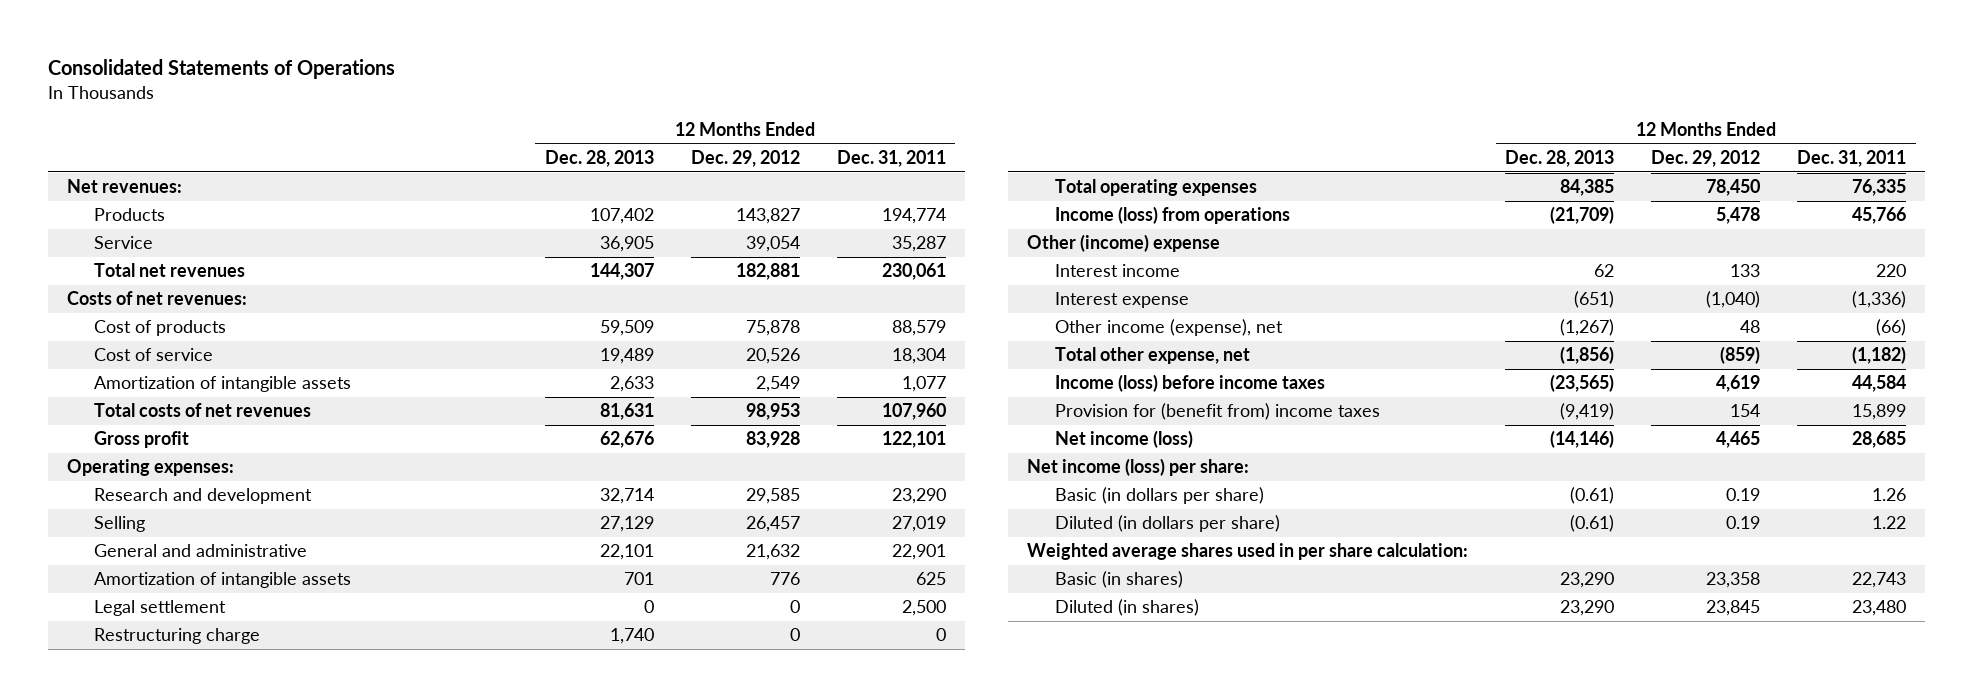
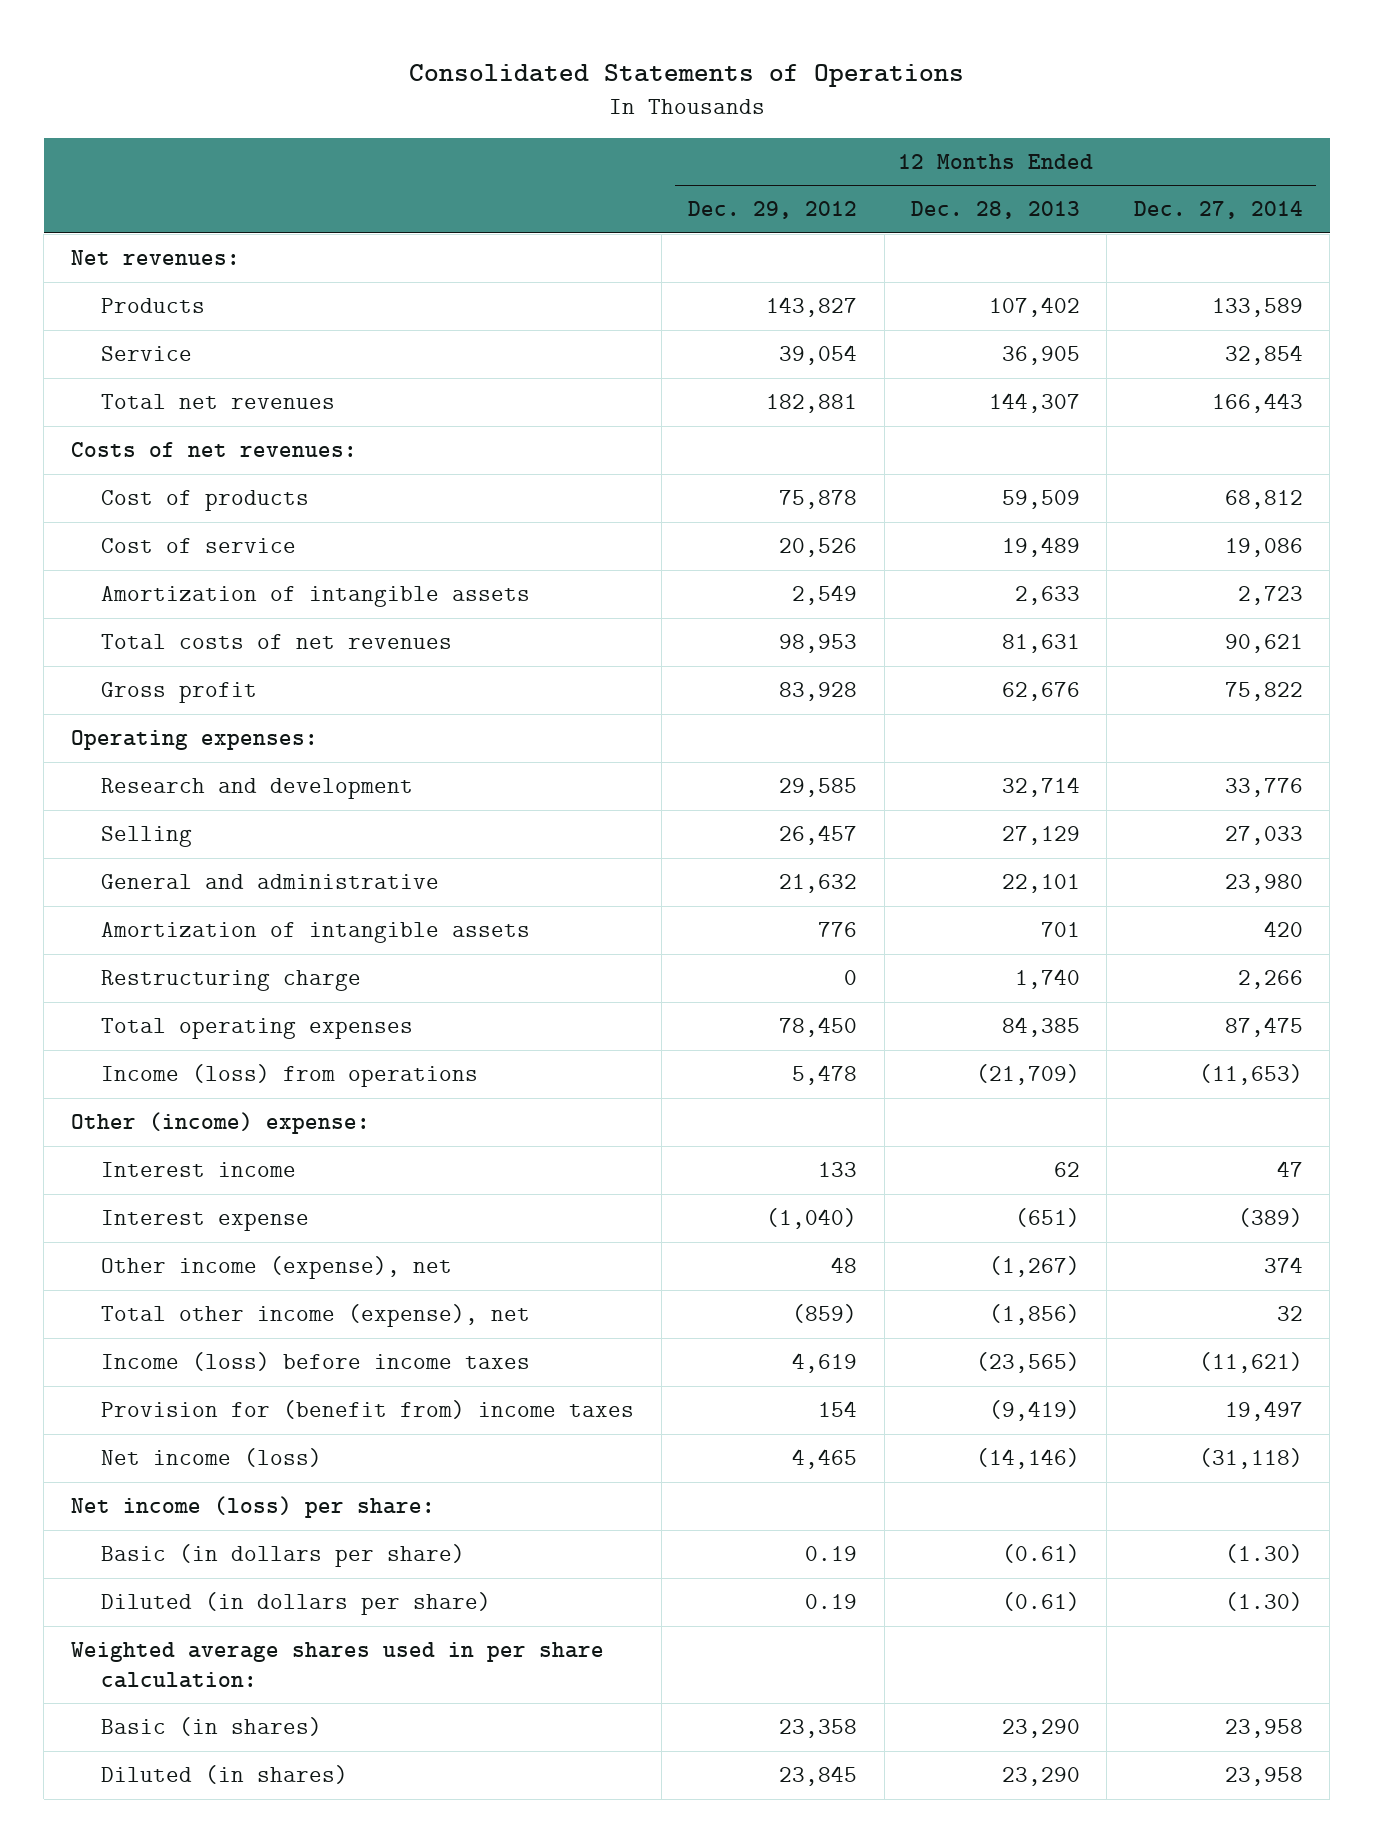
[836,150,946,168] Dec. 31, 2011 -> none
none -> [1133,201,1303,220] Dec. 27, 2014
[94,600,227,617] Legal settlement -> none
[1026,234,1220,253] Other (income) expense -> [70,1112,370,1135] Other (income) expense:
[1054,347,1250,365] Total other expense, net -> [101,1304,531,1328] Total other income (expense), net

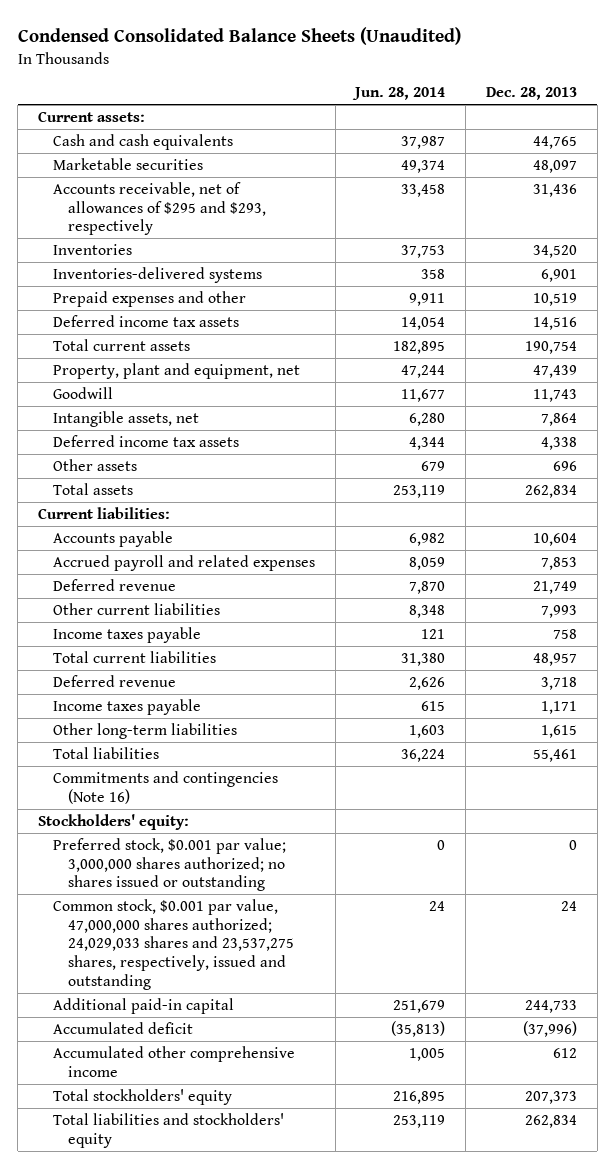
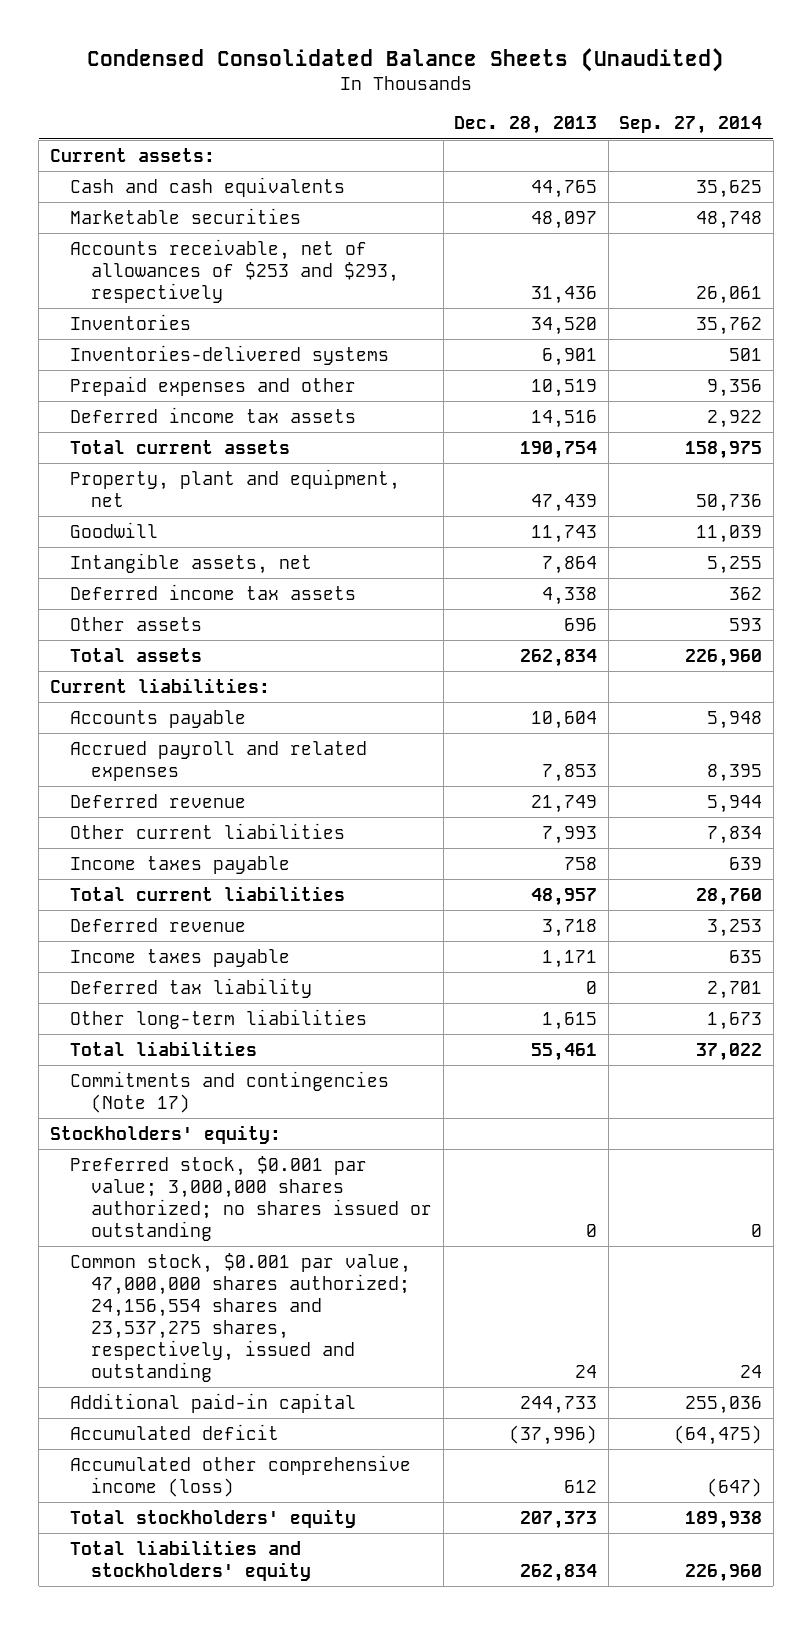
[352,86,446,100] Jun. 28, 2014 -> none
none -> [619,116,763,135] Sep. 27, 2014
[52,182,267,236] Accounts receivable, net of allowances of $295 and $293, respectively -> [70,238,400,303] Accounts receivable, net of allowances of $253 and $293, respectively
none -> [70,977,313,998] Deferred tax liability
[52,771,278,804] Commitments and contingencies (Note 16) -> [70,1070,390,1113] Commitments and contingencies (Note 17)
[52,899,295,990] Common stock, $0.001 par value, 47,000,000 shares authorized; 24,029,033 shares and 23,537,275 shares, respectively, issued and outstanding -> [70,1252,412,1382] Common stock, $0.001 par value, 47,000,000 shares authorized; 24,156,554 shares and 23,537,275 shares, respectively, issued and outstanding
[52,1046,295,1077] Accumulated other comprehensive income -> [70,1454,412,1497] Accumulated other comprehensive income (loss)

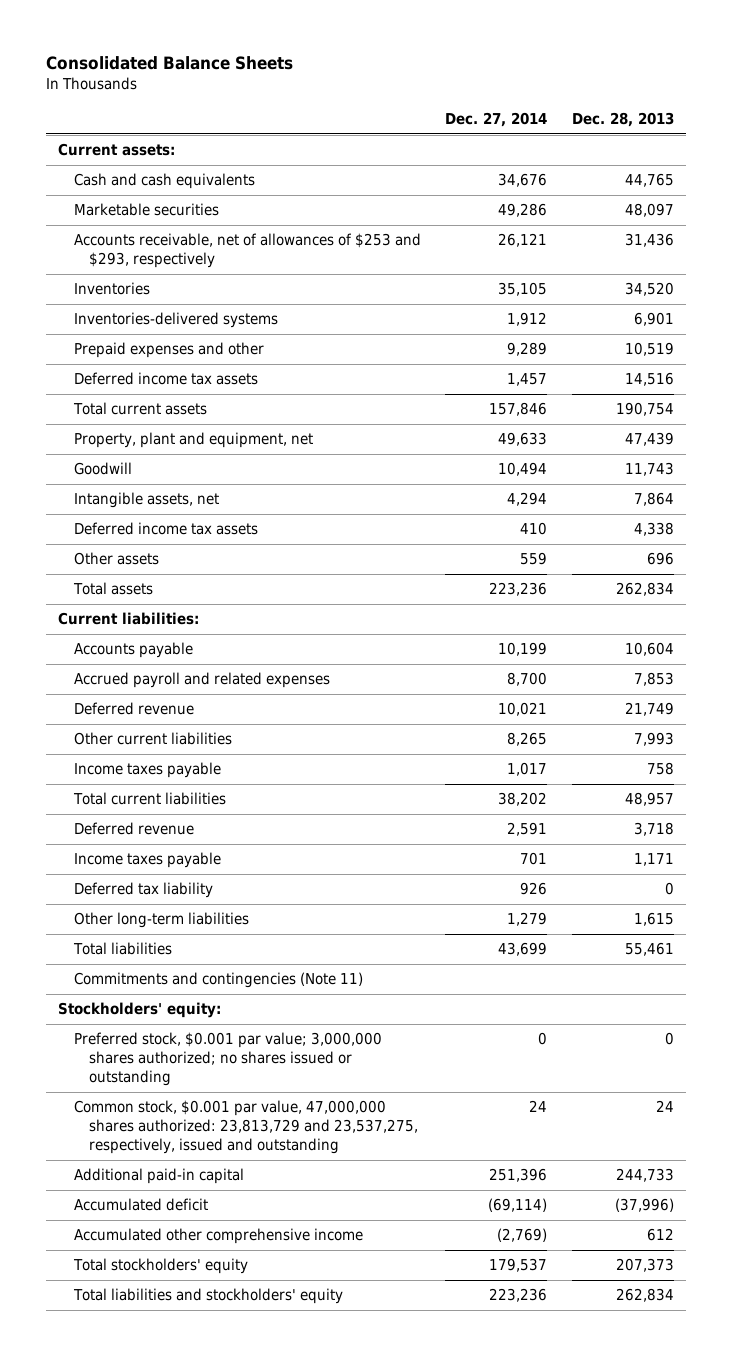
[86,48,724,73] Condensed Consolidated Balance Sheets (Unaudited) -> [45,55,293,70] Consolidated Balance Sheets
[619,116,763,135] Sep. 27, 2014 -> none
none -> [445,112,548,128] Dec. 27, 2014
[70,1070,390,1113] Commitments and contingencies (Note 17) -> [73,972,363,989] Commitments and contingencies (Note 11)
[70,1252,412,1382] Common stock, $0.001 par value, 47,000,000 shares authorized; 24,156,554 shares and 23,537,275 shares, respectively, issued and outstanding -> [73,1100,419,1155] Common stock, $0.001 par value, 47,000,000 shares authorized: 23,813,729 and 23,537,275, respectively, issued and outstanding
[70,1454,412,1497] Accumulated other comprehensive income (loss) -> [73,1228,363,1245] Accumulated other comprehensive income

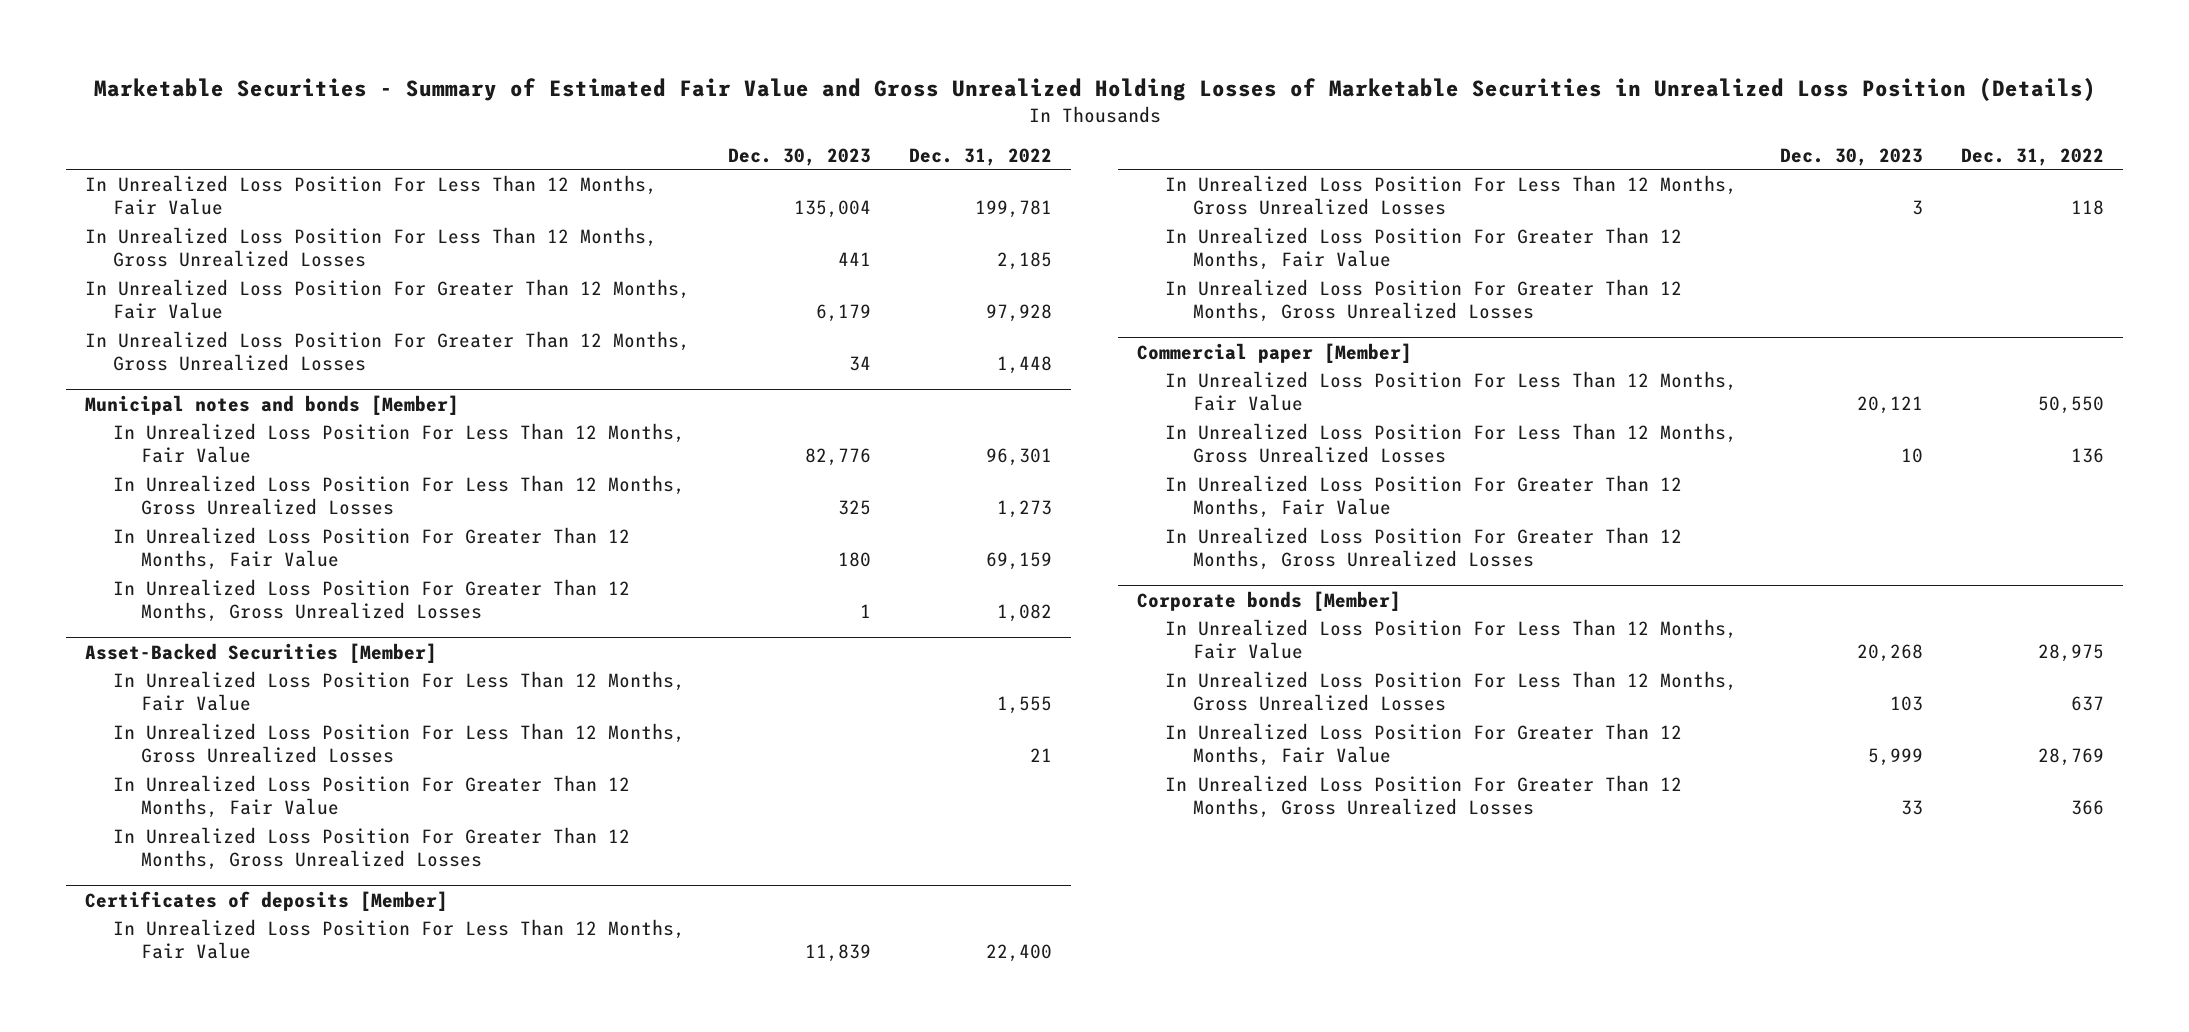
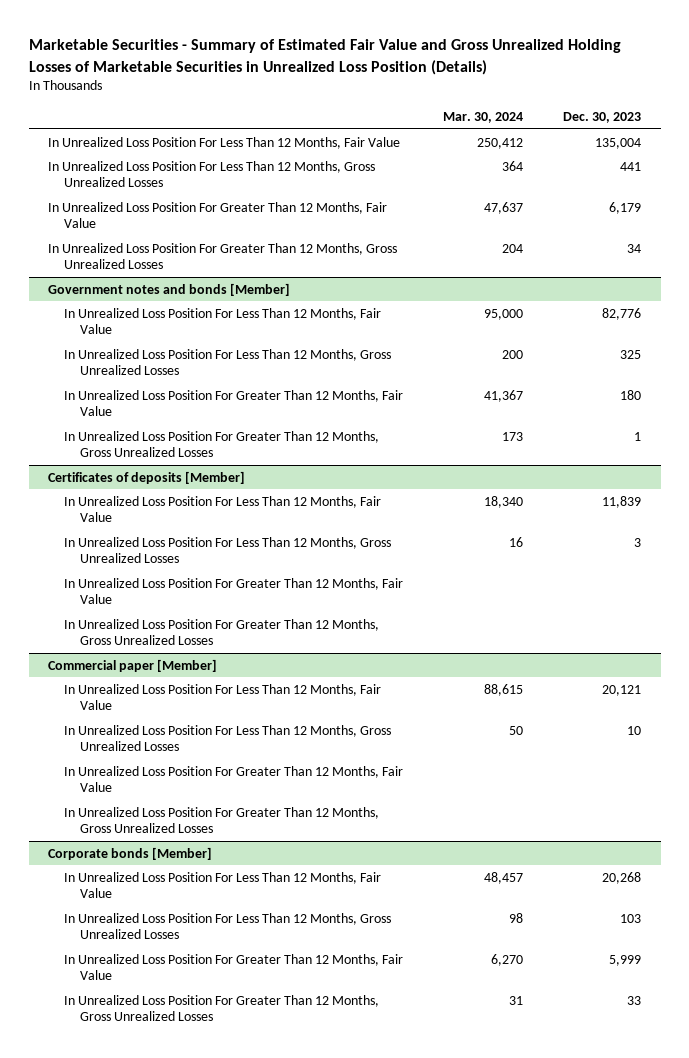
[908,147,1052,166] Dec. 31, 2022 -> none
none -> [443,112,524,124] Mar. 30, 2024
[85,394,460,415] Municipal notes and bonds [Member] -> [48,282,291,296] Government notes and bonds [Member]
[85,642,438,663] Asset-Backed Securities [Member] -> none
[113,670,686,712] In Unrealized Loss Position For Less Than 12 Months, Fair Value -> none
[113,722,686,764] In Unrealized Loss Position For Less Than 12 Months, Gross Unrealized Losses -> none
[113,774,631,819] In Unrealized Loss Position For Greater Than 12 Months, Fair Value -> none
[113,826,631,871] In Unrealized Loss Position For Greater Than 12 Months, Gross Unrealized Losses -> none

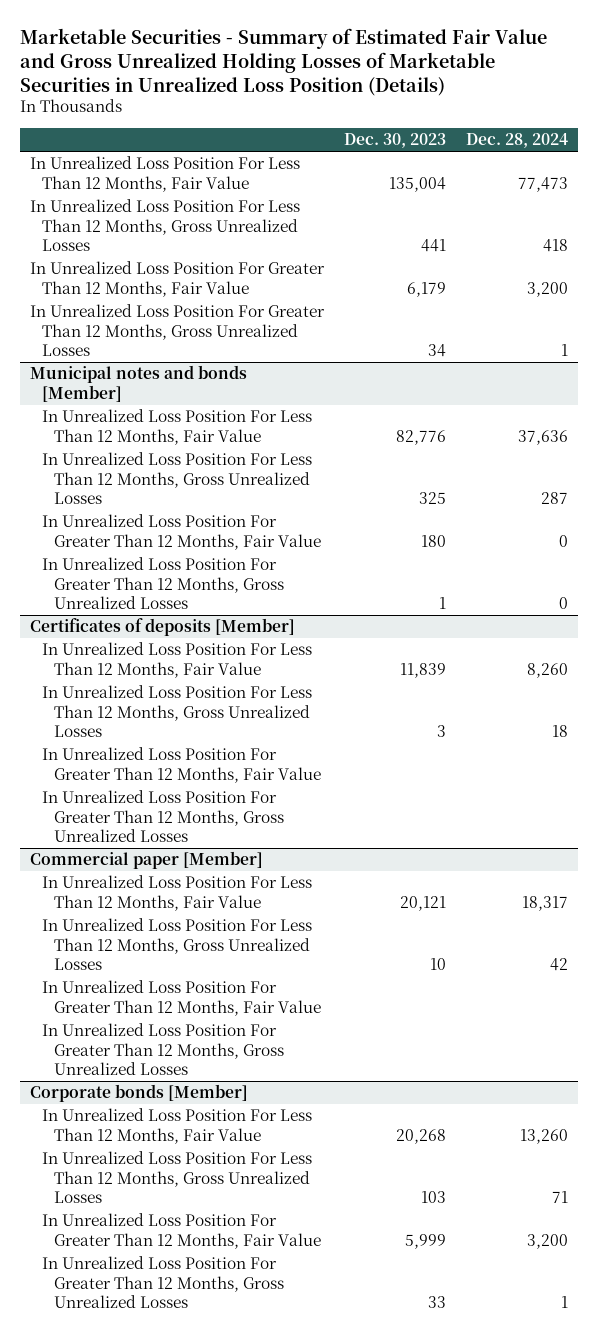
[443,112,524,124] Mar. 30, 2024 -> none
none -> [465,133,568,149] Dec. 28, 2024
[48,282,291,296] Government notes and bonds [Member] -> [29,365,247,402] Municipal notes and bonds [Member]

